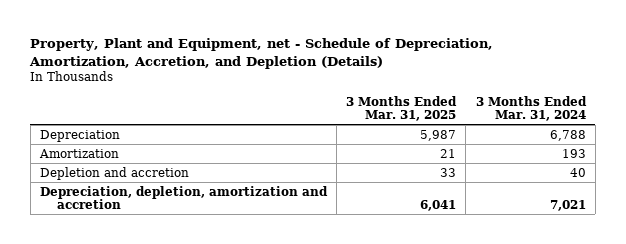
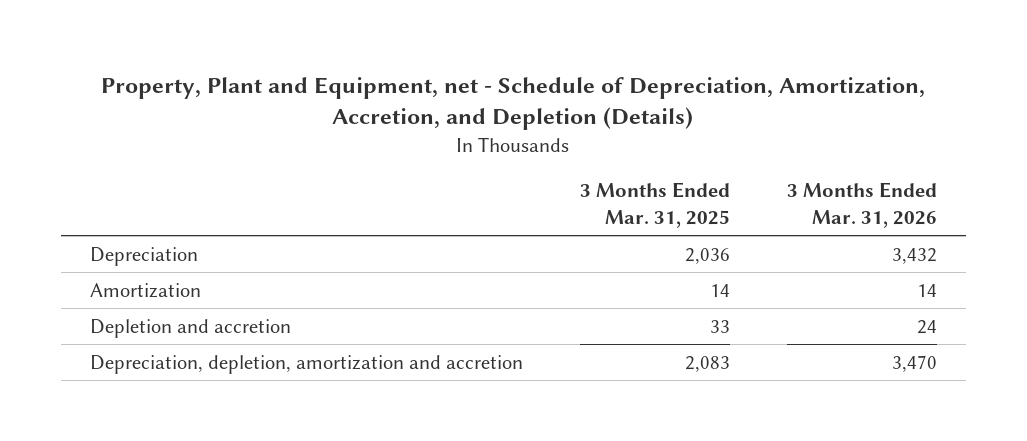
[475,95,587,121] 3 Months Ended Mar. 31, 2024 -> none
none -> [787,182,938,228] 3 Months Ended Mar. 31, 2026
[420,129,457,141] 5,987 -> [684,247,730,264] 2,036
[440,148,457,158] 21 -> [709,283,730,297] 14
[420,199,457,211] 6,041 -> [684,355,730,372] 2,083

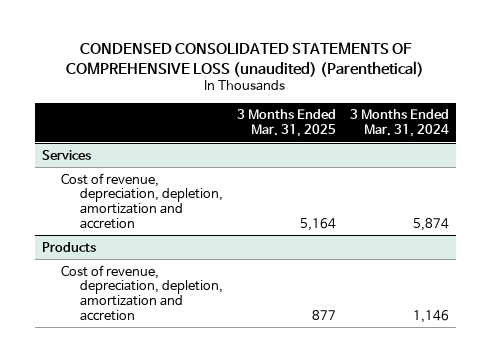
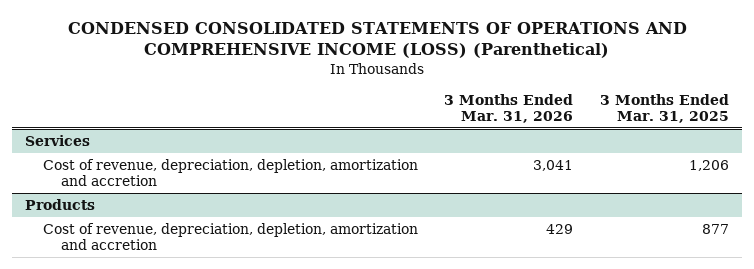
[66,42,425,77] CONDENSED CONSOLIDATED STATEMENTS OF COMPREHENSIVE LOSS (unaudited) (Parenthetical) -> [67,21,687,59] CONDENSED CONSOLIDATED STATEMENTS OF OPERATIONS AND COMPREHENSIVE INCOME (LOSS) (Parenthetical)
[350,109,450,138] 3 Months Ended Mar. 31, 2024 -> none
none -> [444,93,574,123] 3 Months Ended Mar. 31, 2026
[299,217,336,231] 5,164 -> [688,160,729,172] 1,206

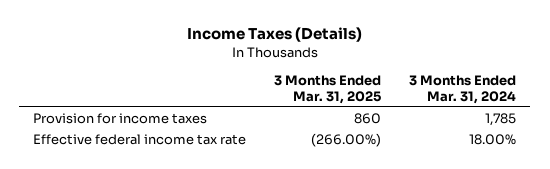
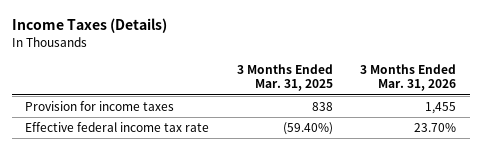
[409,75,517,104] 3 Months Ended Mar. 31, 2024 -> none
none -> [360,63,457,92] 3 Months Ended Mar. 31, 2026
[354,113,382,125] 860 -> [311,102,333,112] 838
[311,133,382,148] (266.00%) -> [282,122,333,136] (59.40%)

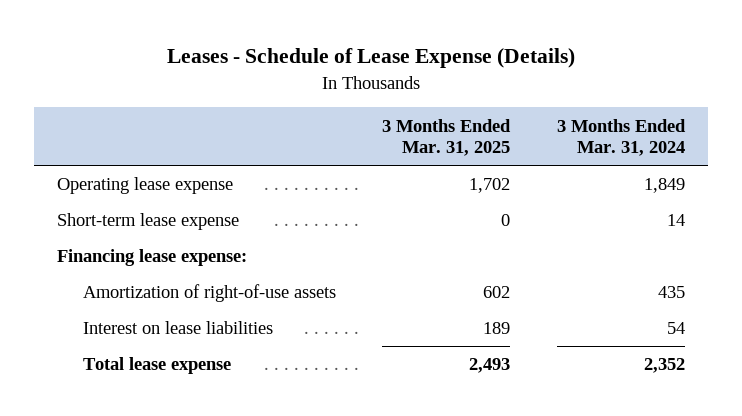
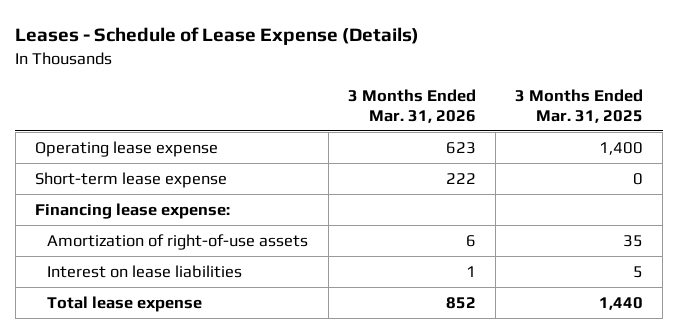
[556,118,686,157] 3 Months Ended Mar. 31, 2024 -> none
none -> [347,89,476,124] 3 Months Ended Mar. 31, 2026
[469,178,511,194] 1,702 -> [598,141,643,155] 1,400
[483,286,511,299] 602 -> [622,234,643,247] 35
[483,322,511,335] 189 -> [632,265,643,278] 5
[469,358,511,374] 2,493 -> [598,296,643,310] 1,440

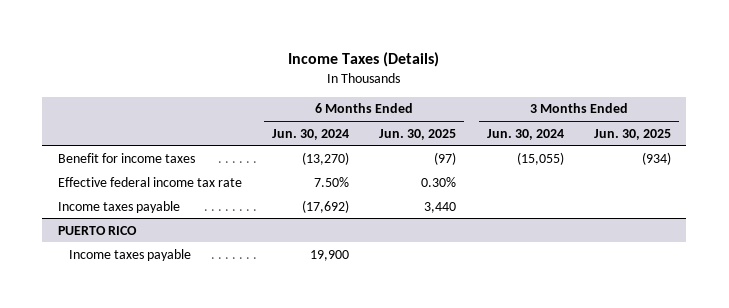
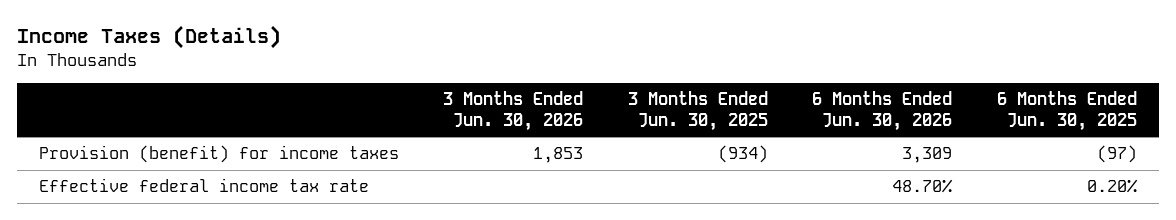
[272,128,350,140] Jun. 30, 2024 -> none
[486,128,564,140] Jun. 30, 2024 -> none
none -> [443,91,584,131] 3 Months Ended Jun. 30, 2026
none -> [812,91,953,131] 6 Months Ended Jun. 30, 2026
[57,200,180,213] Income taxes payable -> none
[57,225,137,235] PUERTO RICO -> none
[68,248,191,261] Income taxes payable -> none
[57,152,195,163] Benefit for income taxes -> [38,145,399,164] Provision (benefit) for income taxes
[421,176,457,187] 0.30% -> [1086,179,1138,194] 0.20%

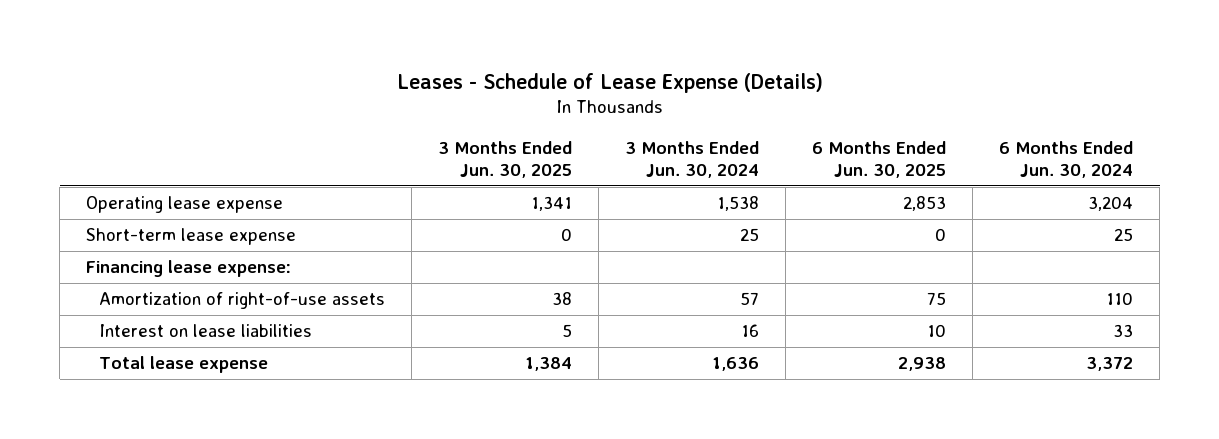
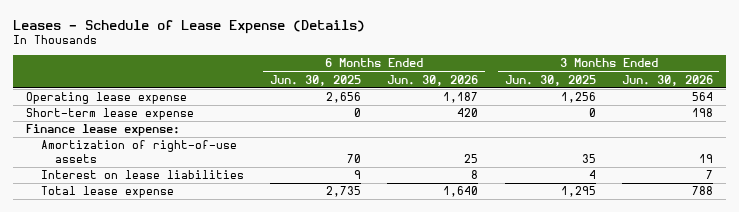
[625,141,760,179] 3 Months Ended Jun. 30, 2024 -> none
[999,141,1134,179] 6 Months Ended Jun. 30, 2024 -> none
none -> [387,74,479,86] Jun. 30, 2026
none -> [621,74,713,86] Jun. 30, 2026
[531,196,573,212] 1,341 -> [560,92,596,104] 1,256
[903,196,947,212] 2,853 -> [325,92,361,104] 2,656
[86,260,292,278] Financing lease expense: -> [26,124,181,137] Finance lease expense:
[552,292,573,306] 38 -> [581,153,596,163] 35
[927,292,947,306] 75 -> [346,153,361,163] 70
[562,324,573,338] 5 -> [588,170,596,180] 4
[927,324,947,338] 10 -> [353,170,361,180] 9
[525,357,573,372] 1,384 -> [560,186,596,198] 1,295
[898,357,947,372] 2,938 -> [325,186,361,198] 2,735

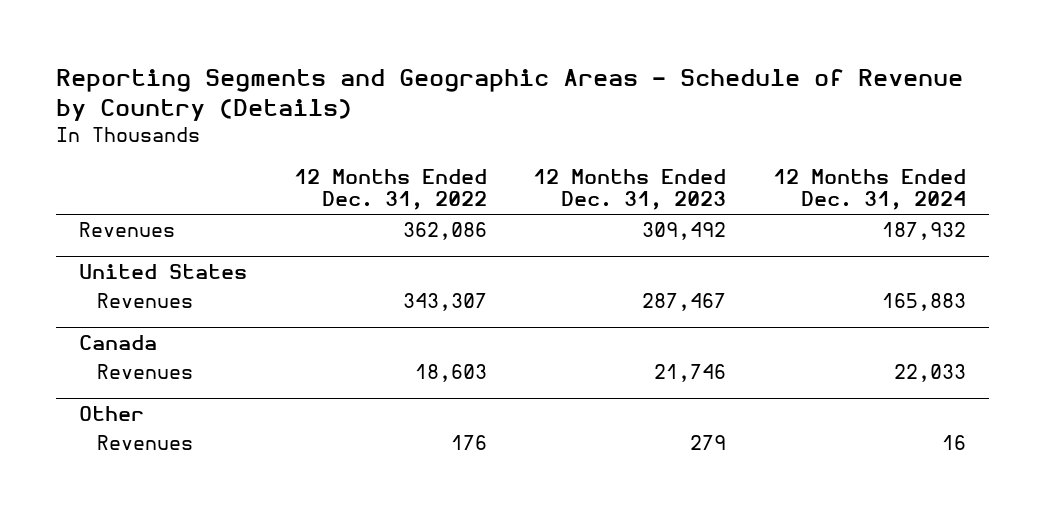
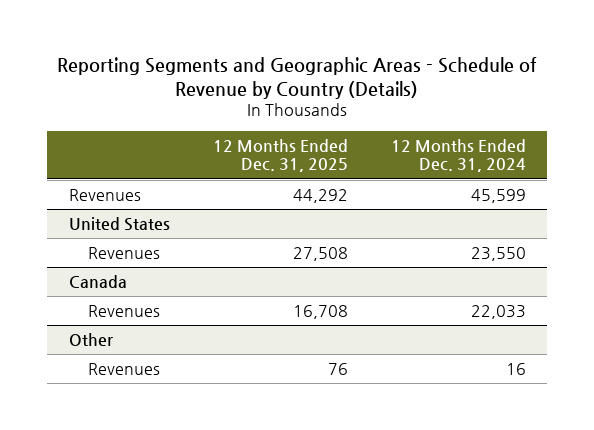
[293,169,487,211] 12 Months Ended Dec. 31, 2022 -> none
[533,169,727,211] 12 Months Ended Dec. 31, 2023 -> none
none -> [212,138,348,173] 12 Months Ended Dec. 31, 2025
[881,222,966,241] 187,932 -> [470,189,526,204] 45,599
[881,293,966,312] 165,883 -> [470,247,526,262] 23,550

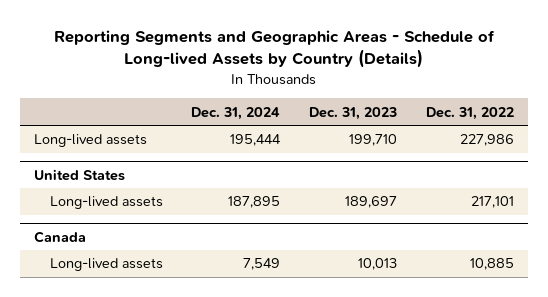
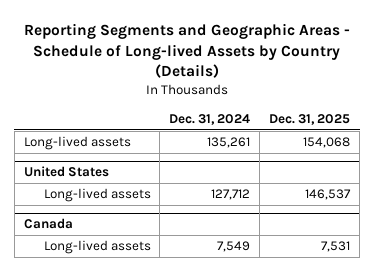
[309,106,398,120] Dec. 31, 2023 -> none
[426,106,515,120] Dec. 31, 2022 -> none
none -> [269,113,351,125] Dec. 31, 2025
[230,134,282,147] 195,444 -> [207,137,251,149] 135,261
[228,196,281,209] 187,895 -> [211,189,251,201] 127,712

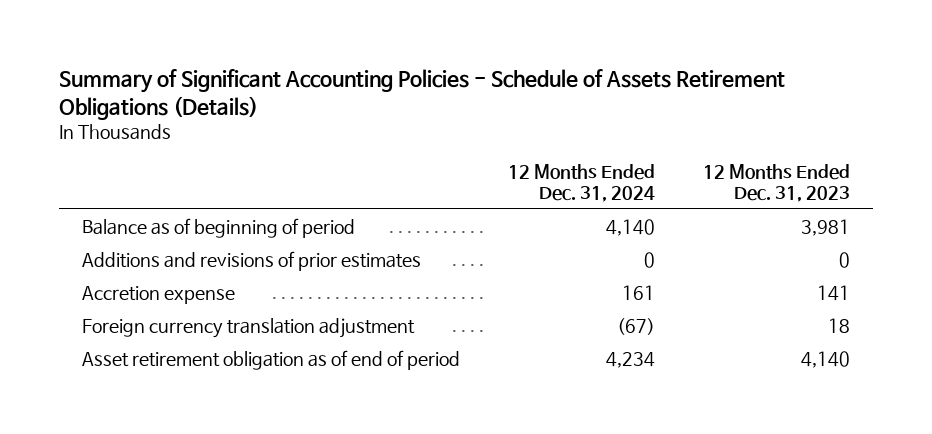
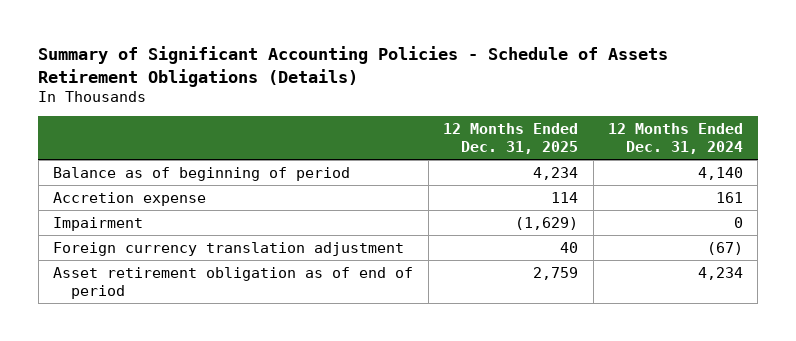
[702,164,850,202] 12 Months Ended Dec. 31, 2023 -> none
none -> [443,122,579,155] 12 Months Ended Dec. 31, 2025
[82,250,422,271] Additions and revisions of prior estimates -> none
none -> [53,216,144,231] Impairment

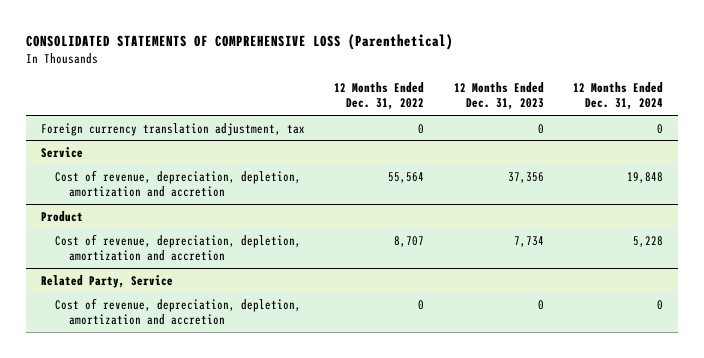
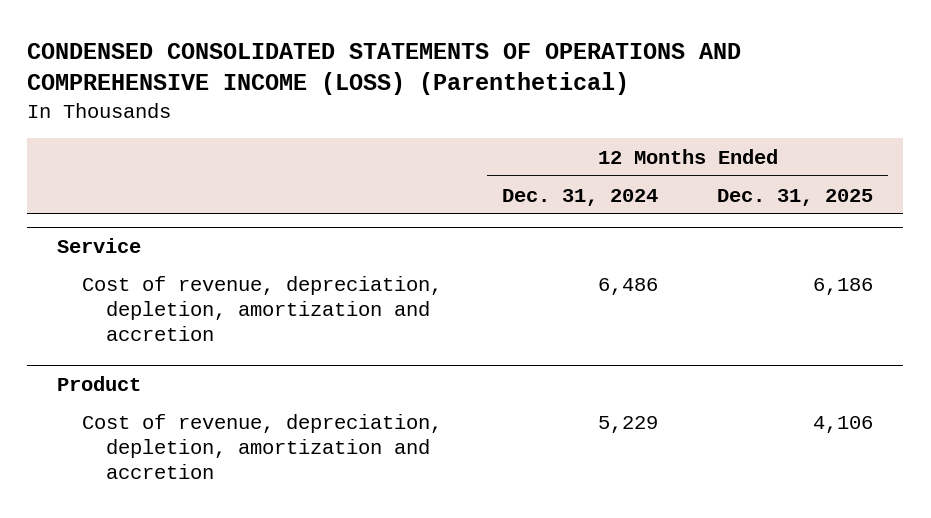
[25,33,453,50] CONSOLIDATED STATEMENTS OF COMPREHENSIVE LOSS (Parenthetical) -> [27,42,742,96] CONDENSED CONSOLIDATED STATEMENTS OF OPERATIONS AND COMPREHENSIVE INCOME (LOSS) (Parenthetical)
[334,81,425,111] 12 Months Ended Dec. 31, 2022 -> none
[453,81,544,111] 12 Months Ended Dec. 31, 2023 -> none
none -> [717,188,874,206] Dec. 31, 2025
[40,122,305,136] Foreign currency translation adjustment, tax -> none
[627,171,664,183] 19,848 -> [597,277,658,295] 6,486
[40,274,173,288] Related Party, Service -> none
[54,297,301,325] Cost of revenue, depreciation, depletion, amortization and accretion -> none
[633,235,664,247] 5,228 -> [597,415,658,433] 5,229

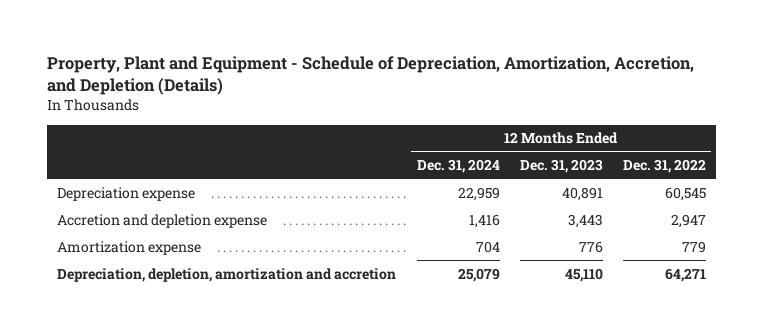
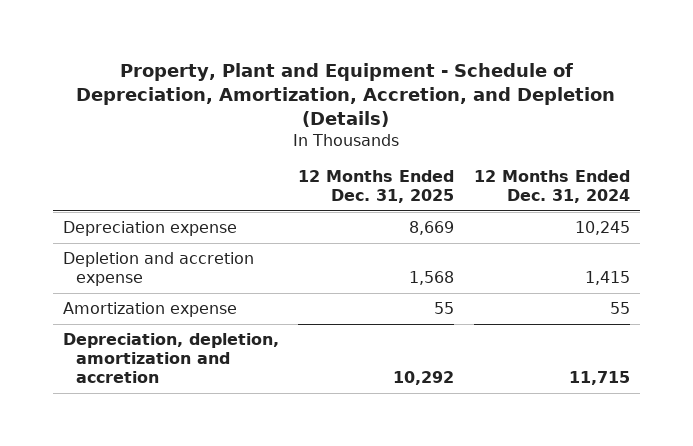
[519,158,603,173] Dec. 31, 2023 -> none
[623,158,707,173] Dec. 31, 2022 -> none
none -> [298,170,455,204] 12 Months Ended Dec. 31, 2025
[457,186,500,201] 22,959 -> [575,221,631,236] 10,245
[57,213,268,228] Accretion and depletion expense -> [62,252,254,286] Depletion and accretion expense
[468,213,500,228] 1,416 -> [585,270,631,285] 1,415
[475,240,500,253] 704 -> [610,302,631,315] 55
[457,267,500,282] 25,079 -> [569,370,631,385] 11,715

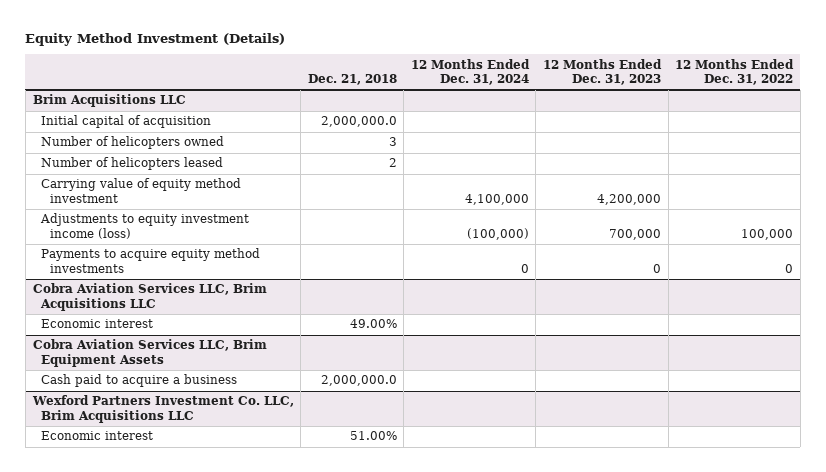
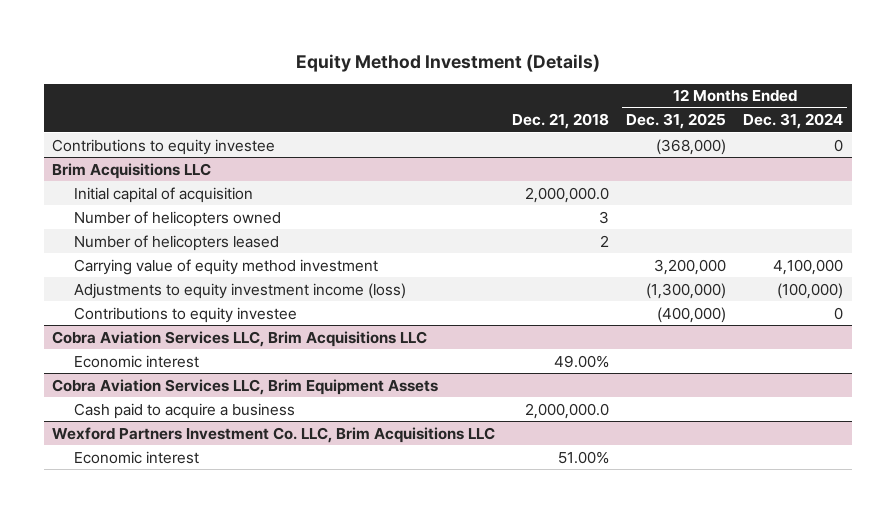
[542,58,662,85] 12 Months Ended Dec. 31, 2023 -> none
[675,58,795,85] 12 Months Ended Dec. 31, 2022 -> none
none -> [626,113,727,130] Dec. 31, 2025
none -> [52,138,276,155] Contributions to equity investee
[41,248,261,273] Payments to acquire equity method investments -> [73,306,297,323] Contributions to equity investee

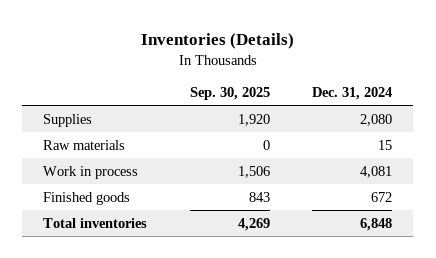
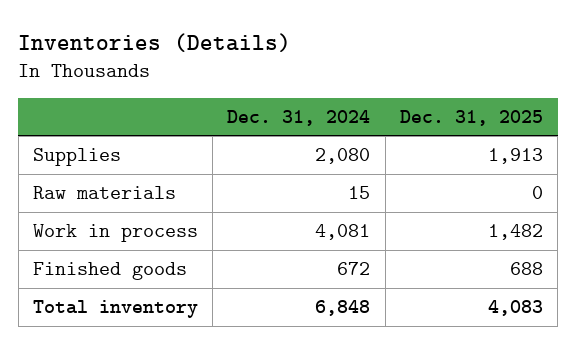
[189,87,270,101] Sep. 30, 2025 -> none
none -> [400,109,544,126] Dec. 31, 2025
[43,217,148,228] Total inventories -> [32,299,198,318] Total inventory

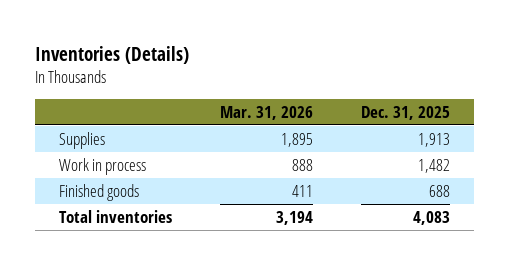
[227,109,371,126] Dec. 31, 2024 -> none
none -> [220,105,314,120] Mar. 31, 2026
[32,185,176,199] Raw materials -> none
[32,299,198,318] Total inventory -> [59,209,173,223] Total inventories

